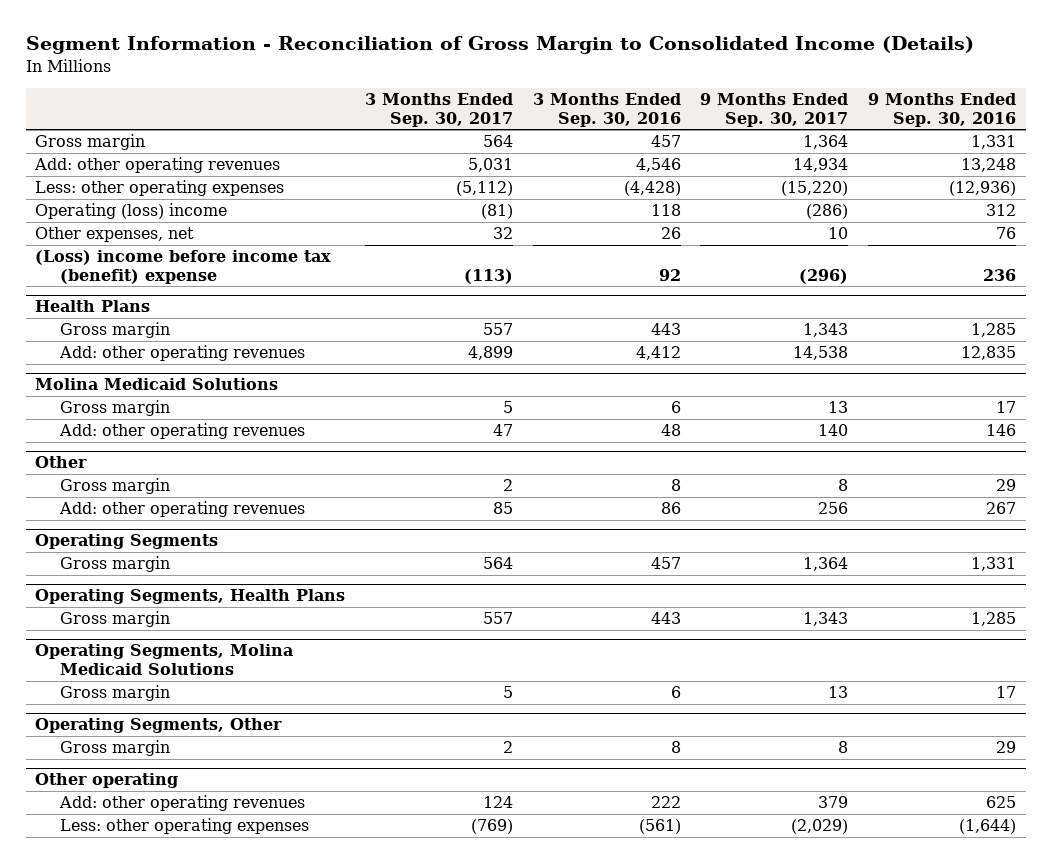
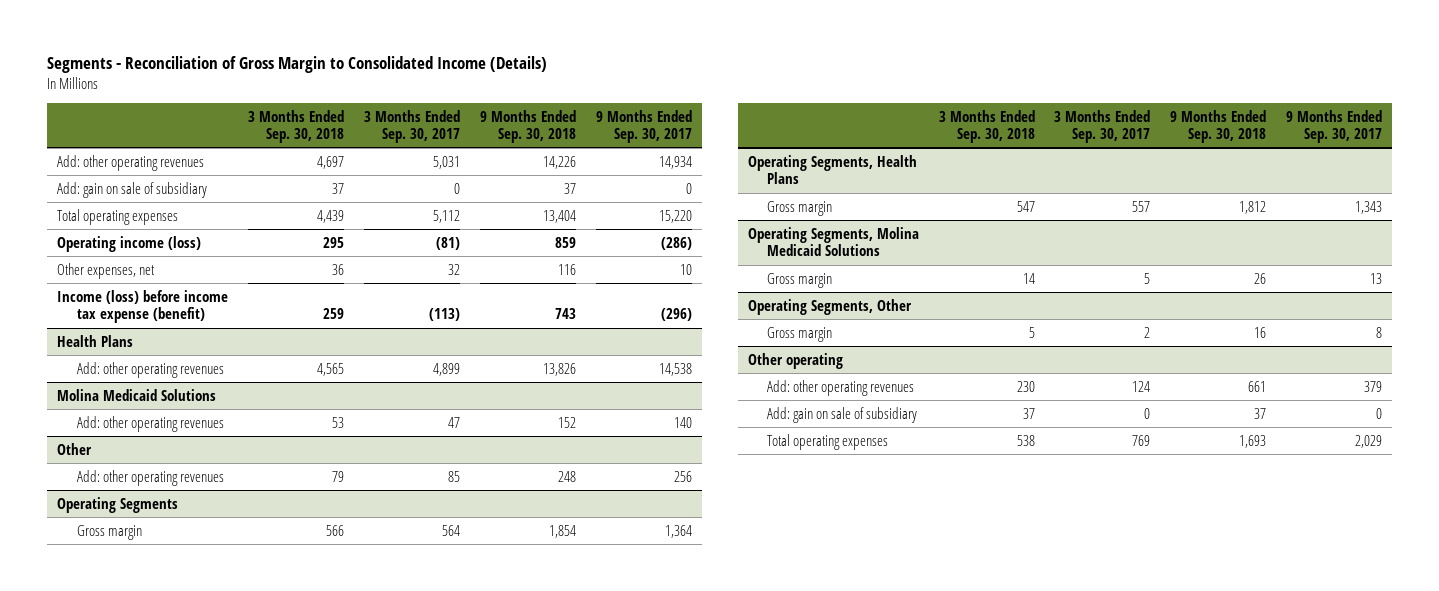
[25,36,974,55] Segment Information - Reconciliation of Gross Margin to Consolidated Income (Details) -> [47,56,548,74] Segments - Reconciliation of Gross Margin to Consolidated Income (Details)
[532,92,681,127] 3 Months Ended Sep. 30, 2016 -> none
[867,92,1016,127] 9 Months Ended Sep. 30, 2016 -> none
none -> [248,109,345,143] 3 Months Ended Sep. 30, 2018
none -> [479,109,576,143] 9 Months Ended Sep. 30, 2018
[35,134,146,151] Gross margin -> none
none -> [57,181,208,198] Add: gain on sale of subsidiary
[35,180,285,197] Less: other operating expenses -> [57,208,179,225] Total operating expenses
[456,181,514,197] (5,112) -> [433,209,461,223] 5,112
[781,181,849,197] (15,220) -> [658,209,692,223] 15,220
[35,203,228,220] Operating (loss) income -> [57,235,202,252] Operating income (loss)
[35,250,332,284] (Loss) income before income tax (benefit) expense -> [57,289,229,323] Income (loss) before income tax expense (benefit)
[59,322,170,339] Gross margin -> none
[59,400,170,417] Gross margin -> none
[59,478,170,495] Gross margin -> none
none -> [766,406,917,423] Add: gain on sale of subsidiary
[59,818,309,835] Less: other operating expenses -> [766,433,888,450] Total operating expenses
[471,819,514,835] (769) -> [1132,434,1151,446] 769
[791,819,849,835] (2,029) -> [1355,434,1383,448] 2,029

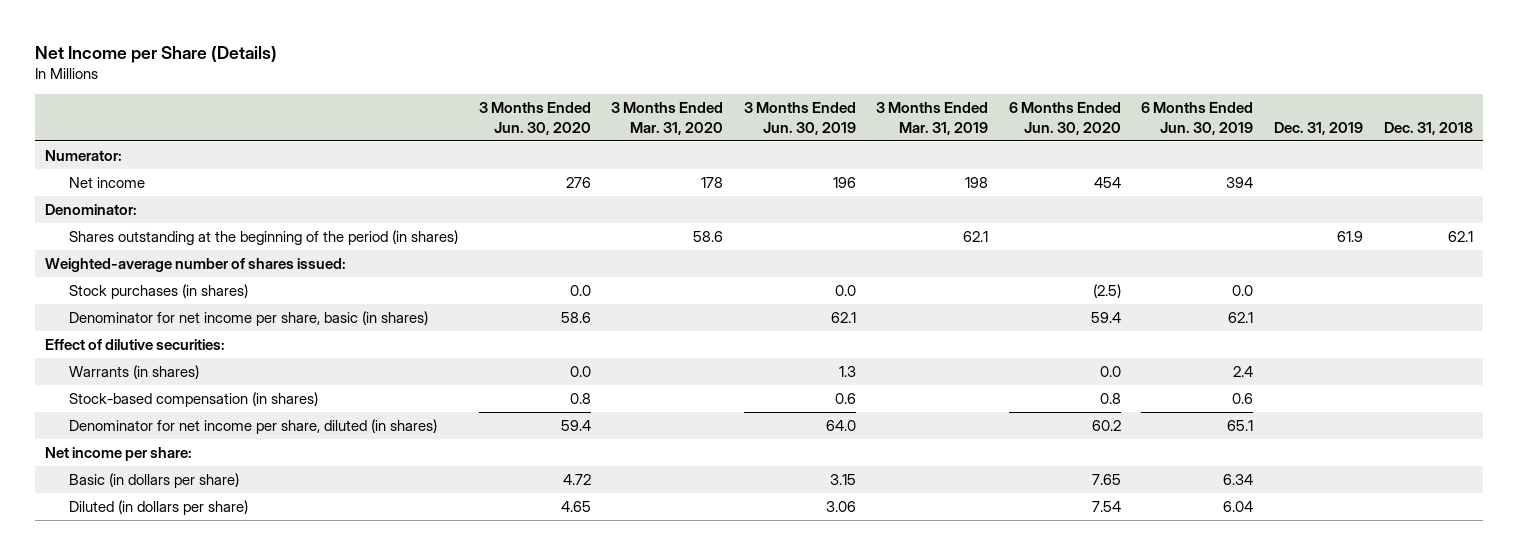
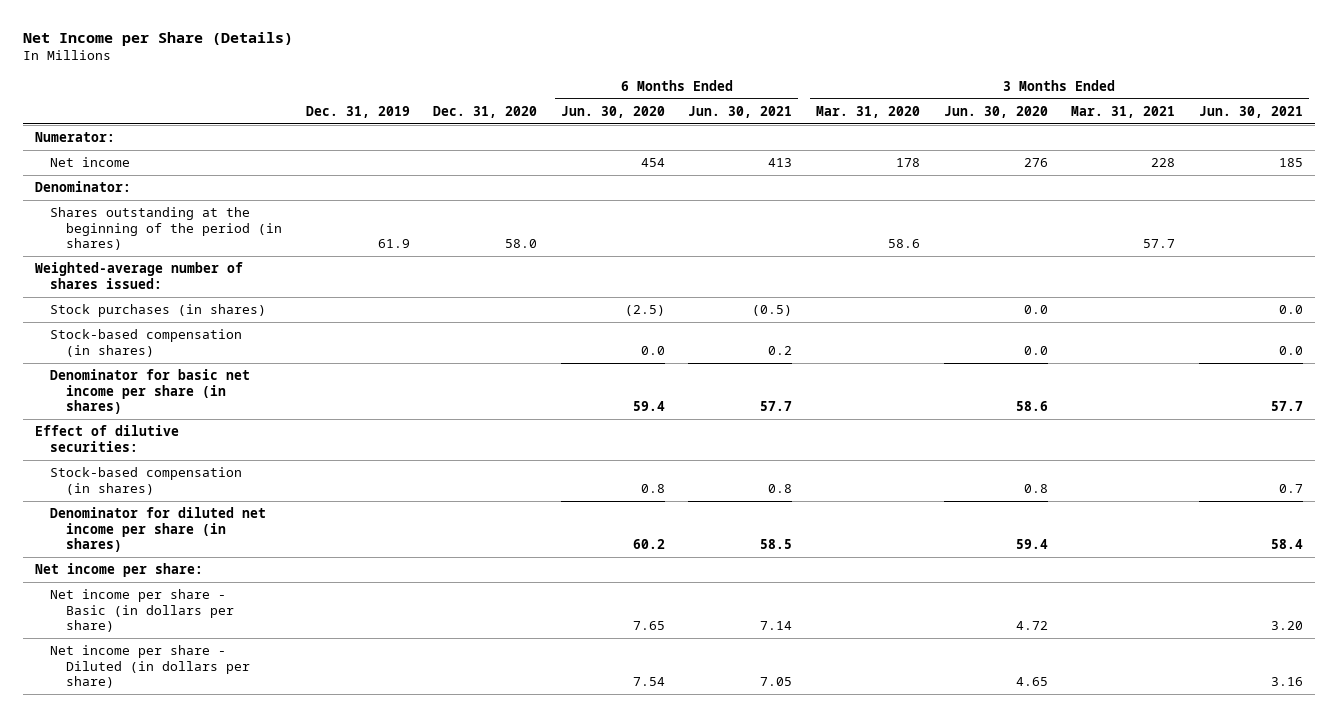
[743,102,856,135] 3 Months Ended Jun. 30, 2019 -> none
[876,102,989,135] 3 Months Ended Mar. 31, 2019 -> none
[1141,102,1254,135] 6 Months Ended Jun. 30, 2019 -> none
[1383,121,1473,135] Dec. 31, 2018 -> none
none -> [433,105,538,118] Dec. 31, 2020
none -> [688,105,793,118] Jun. 30, 2021
none -> [1071,105,1176,118] Mar. 31, 2021
none -> [1198,105,1303,118] Jun. 30, 2021
none -> [50,329,243,357] Stock-based compensation (in shares)
[69,311,429,327] Denominator for net income per share, basic (in shares) -> [50,369,251,414] Denominator for basic net income per share (in shares)
[69,365,200,380] Warrants (in shares) -> none
[69,419,438,435] Denominator for net income per share, diluted (in shares) -> [50,507,267,552] Denominator for diluted net income per share (in shares)
[69,473,240,489] Basic (in dollars per share) -> [50,589,234,632] Net income per share - Basic (in dollars per share)
[69,500,249,516] Diluted (in dollars per share) -> [50,645,250,688] Net income per share - Diluted (in dollars per share)

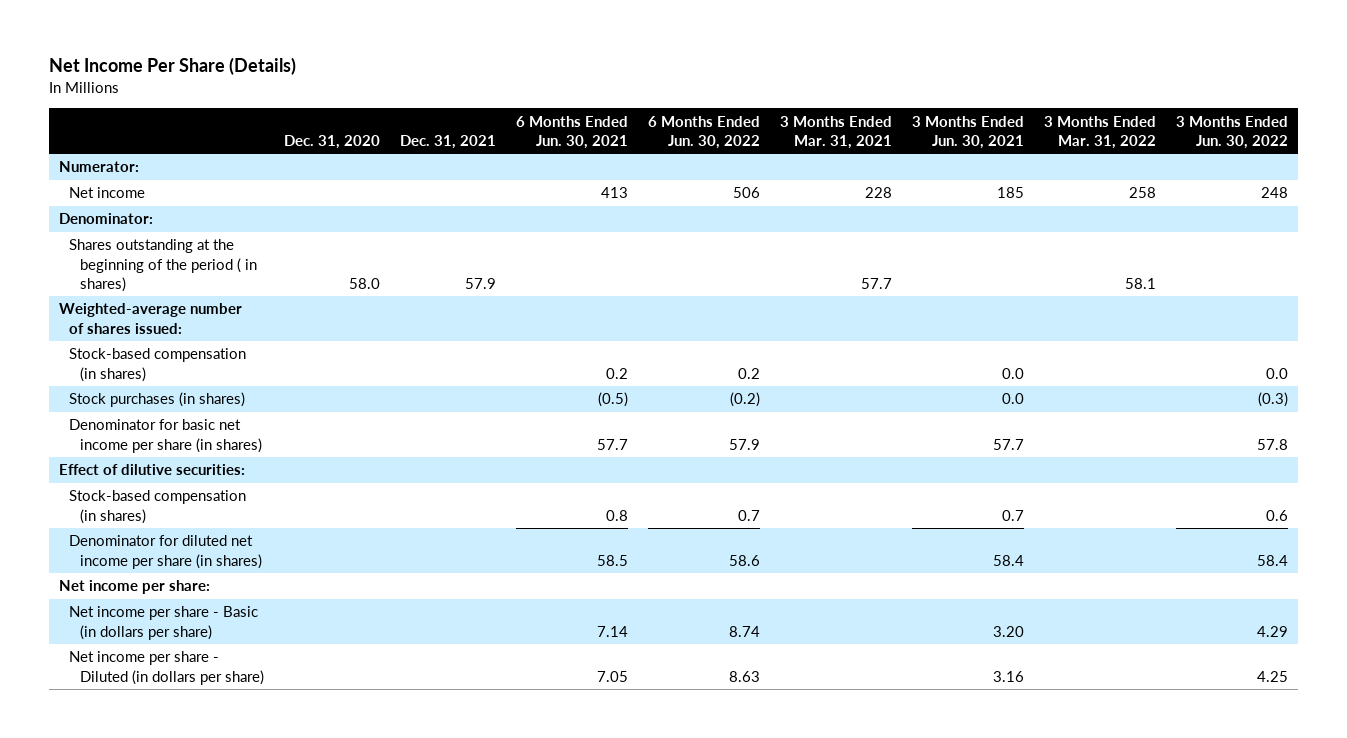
[23,32,294,47] Net Income per Share (Details) -> [48,57,296,76] Net Income Per Share (Details)
[305,105,410,118] Dec. 31, 2019 -> none
[560,105,665,118] Jun. 30, 2020 -> none
[815,105,920,118] Mar. 31, 2020 -> none
[943,105,1048,118] Jun. 30, 2020 -> none
none -> [400,134,497,149] Dec. 31, 2021
none -> [648,115,761,149] 6 Months Ended Jun. 30, 2022
none -> [1043,115,1156,149] 3 Months Ended Mar. 31, 2022
none -> [1175,115,1288,149] 3 Months Ended Jun. 30, 2022
[50,207,282,250] Shares outstanding at the beginning of the period (in shares) -> [69,239,258,293] Shares outstanding at the beginning of the period ( in shares)
[50,304,267,318] Stock purchases (in shares) -> [69,392,246,408] Stock purchases (in shares)

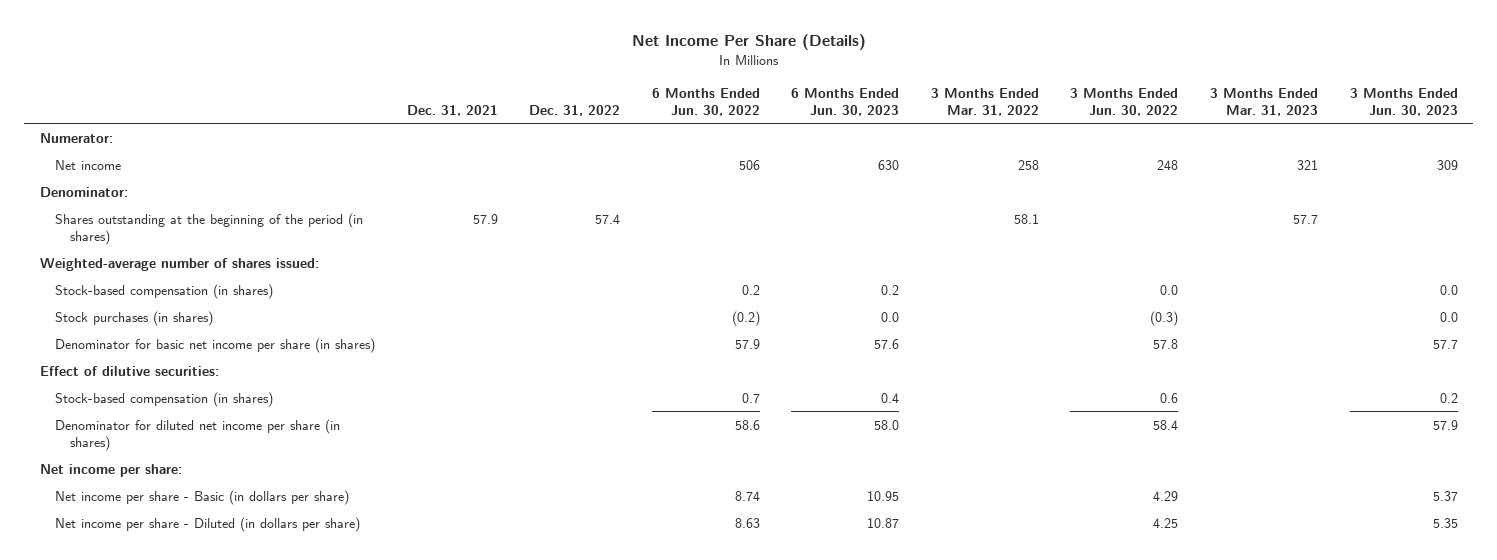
[284,134,381,149] Dec. 31, 2020 -> none
[516,115,629,149] 6 Months Ended Jun. 30, 2021 -> none
[780,115,893,149] 3 Months Ended Mar. 31, 2021 -> none
[912,115,1025,149] 3 Months Ended Jun. 30, 2021 -> none
none -> [529,104,621,116] Dec. 31, 2022
none -> [791,87,900,116] 6 Months Ended Jun. 30, 2023
none -> [1209,87,1318,116] 3 Months Ended Mar. 31, 2023
none -> [1349,87,1458,116] 3 Months Ended Jun. 30, 2023
[69,239,258,293] Shares outstanding at the beginning of the period ( in shares) -> [55,212,364,245] Shares outstanding at the beginning of the period (in shares)

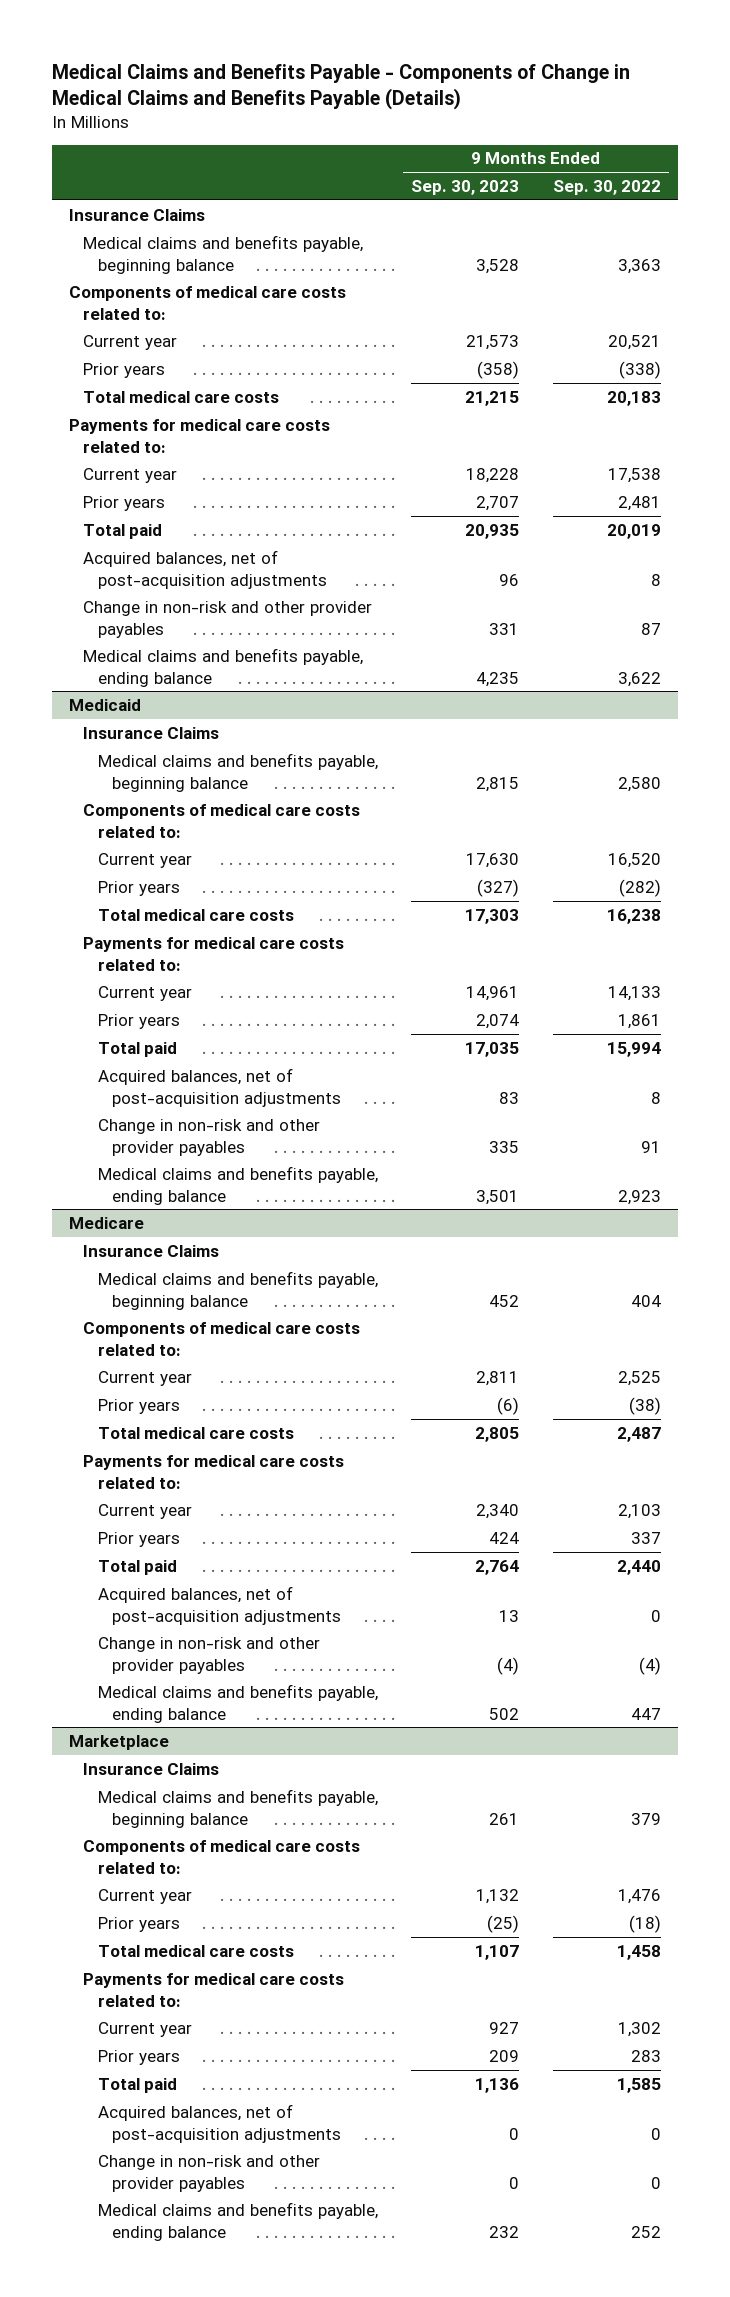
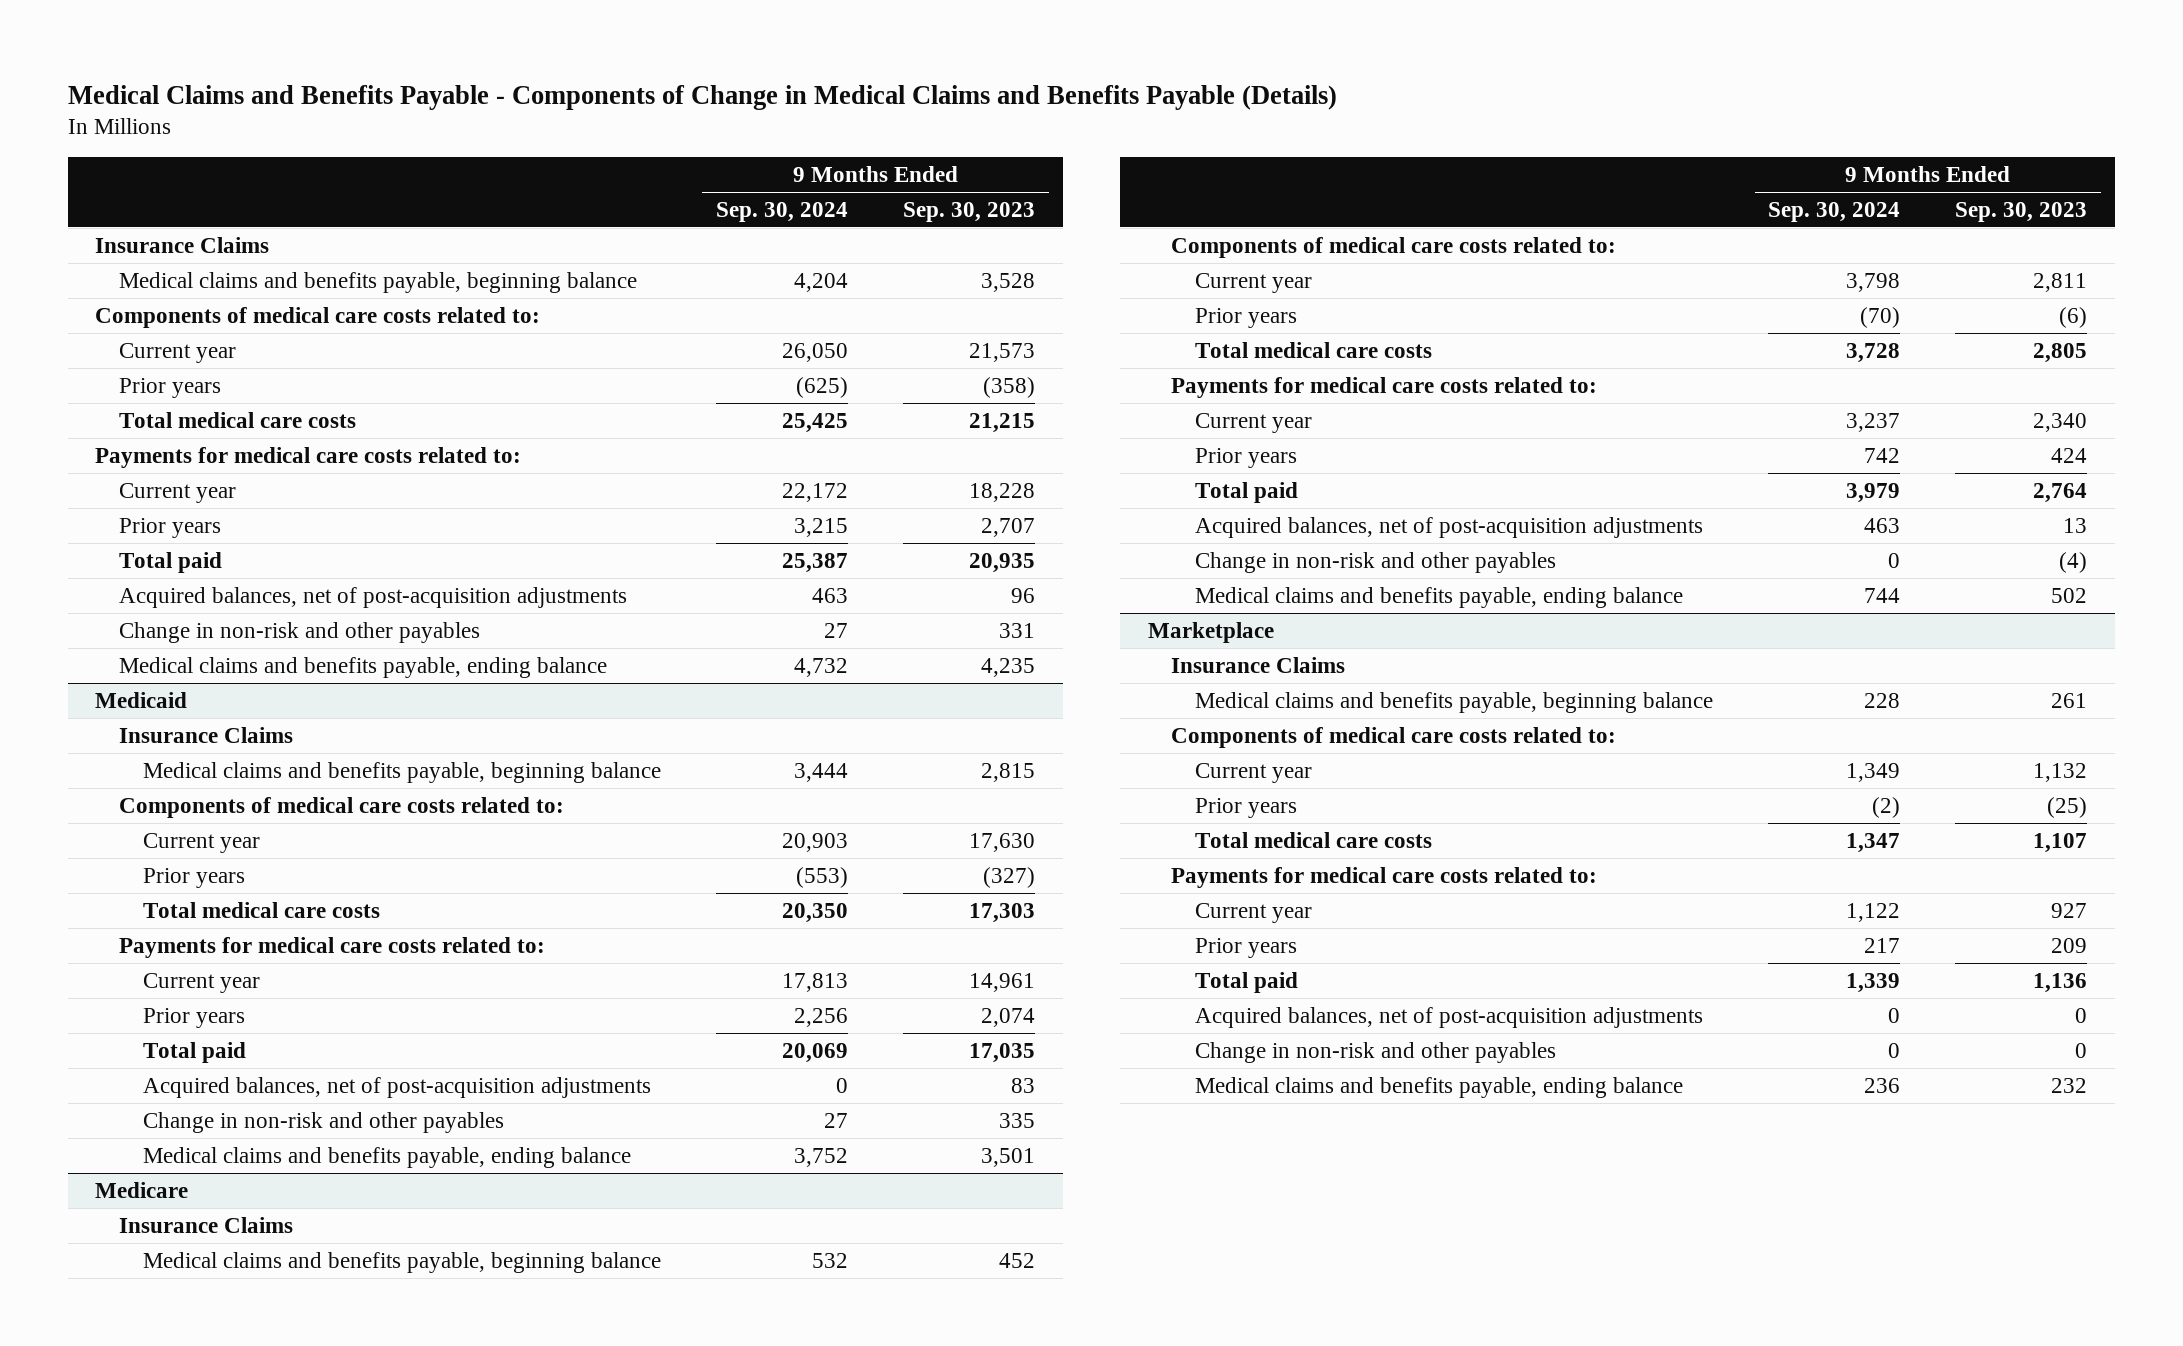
[552,179,661,195] Sep. 30, 2022 -> none
none -> [716,201,849,222] Sep. 30, 2024
[83,600,373,638] Change in non-risk and other provider payables -> [119,621,481,643] Change in non-risk and other payables
[97,1118,320,1156] Change in non-risk and other provider payables -> [143,1111,505,1133] Change in non-risk and other payables
[97,1636,320,1674] Change in non-risk and other provider payables -> [1195,551,1557,573] Change in non-risk and other payables
[97,2154,320,2192] Change in non-risk and other provider payables -> [1195,1041,1557,1063] Change in non-risk and other payables

